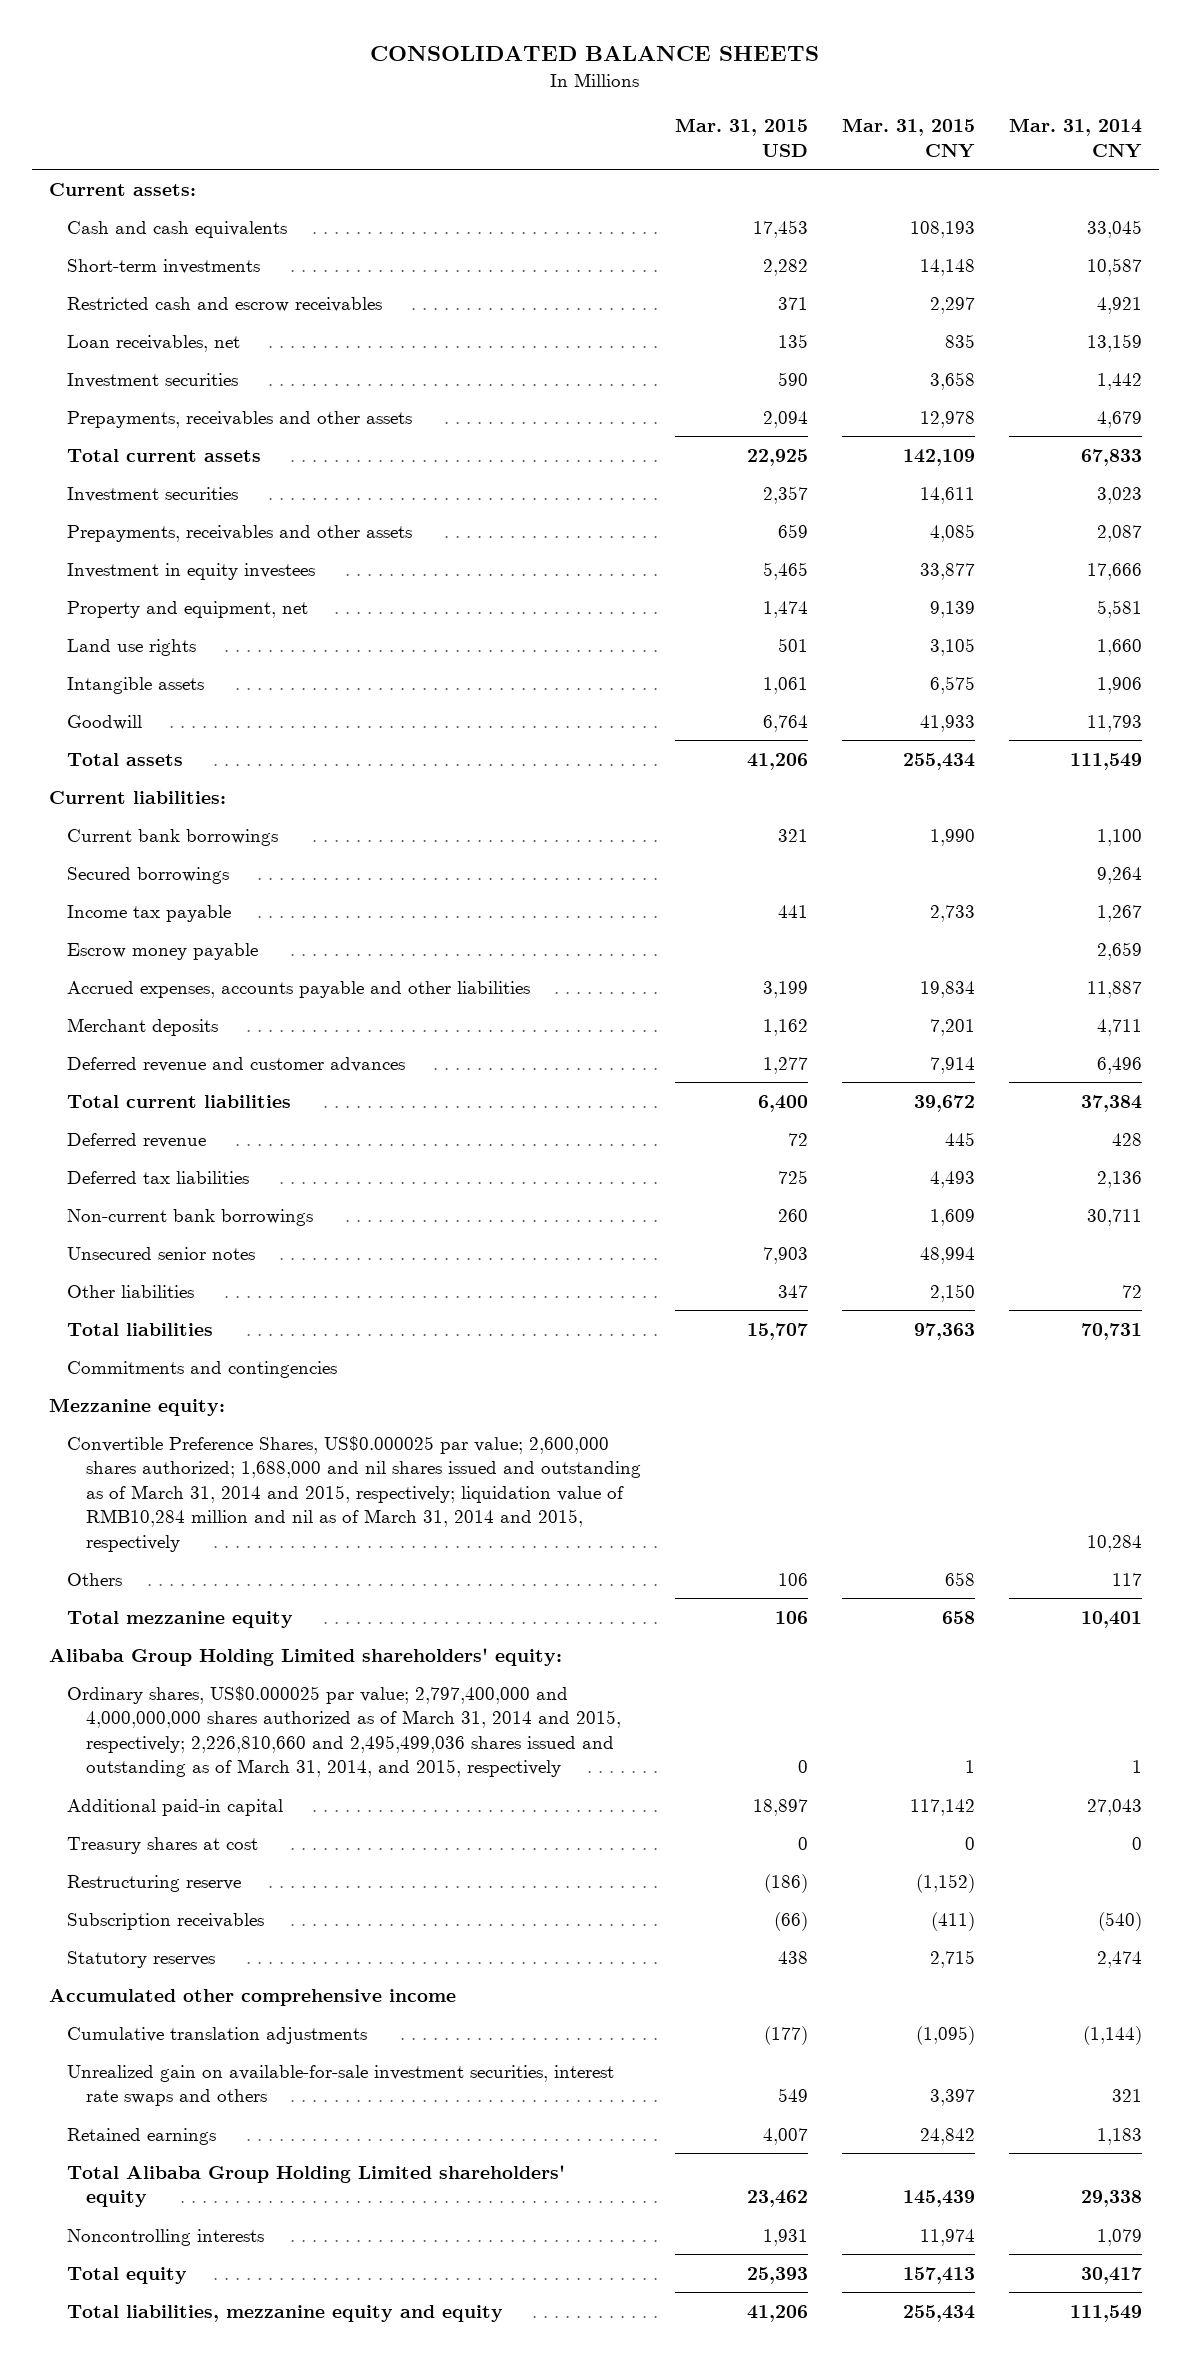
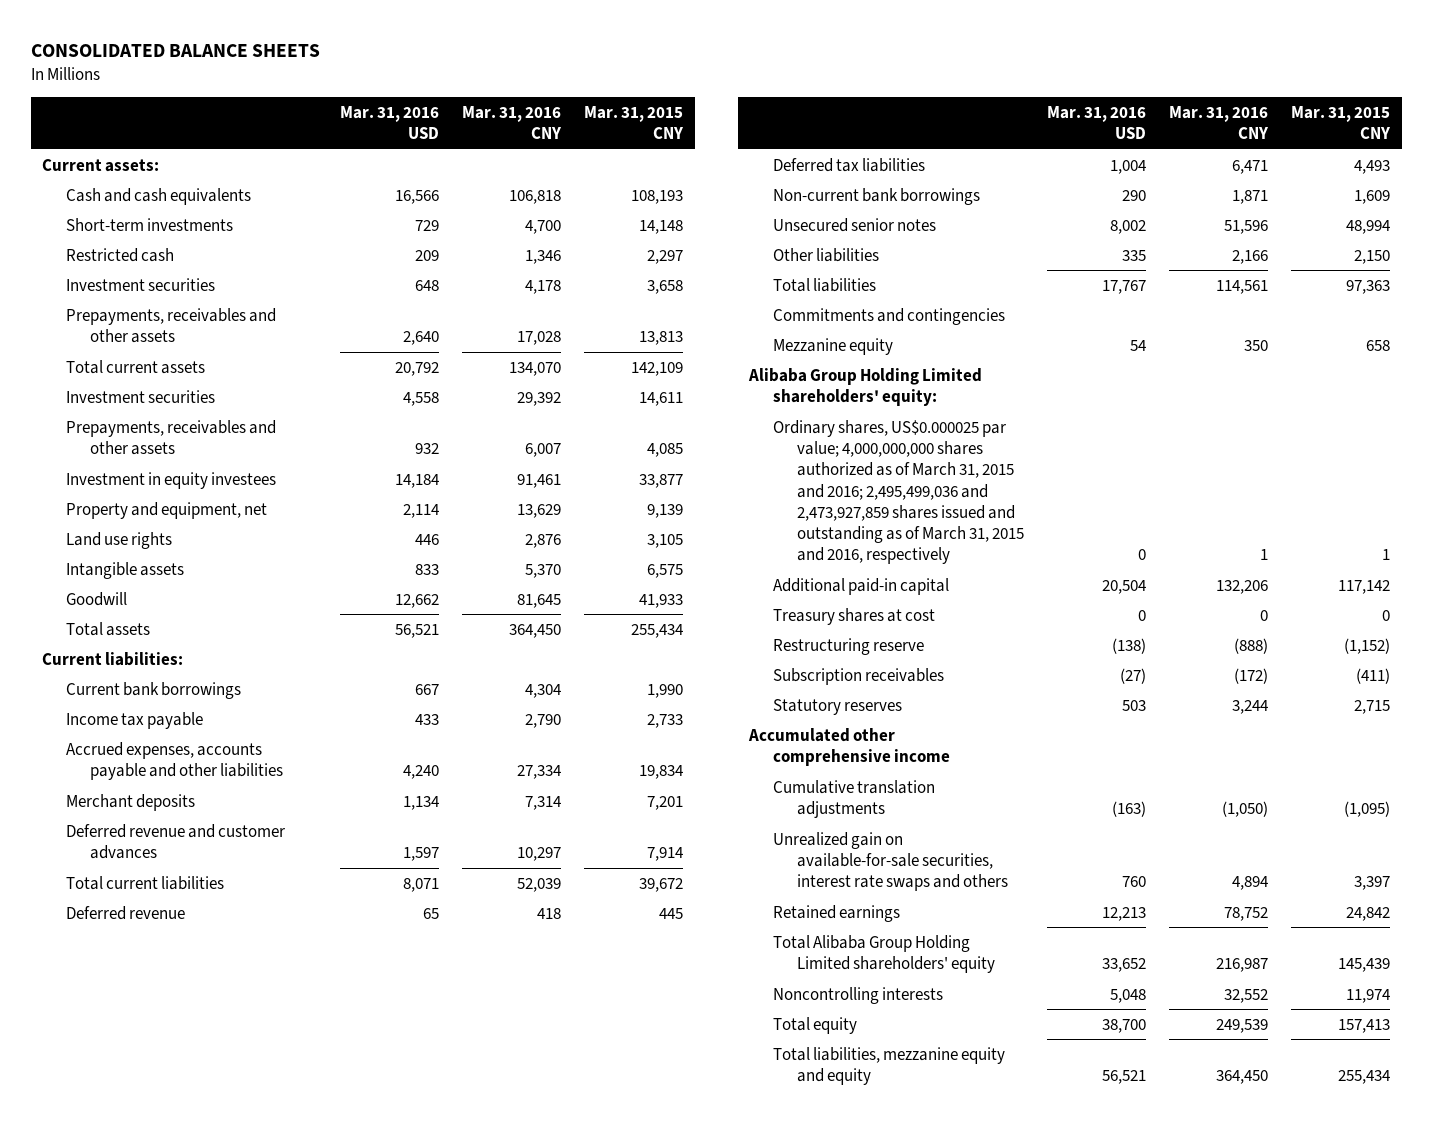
[674,118,808,157] Mar. 31, 2015 USD -> none
[1008,118,1142,158] Mar. 31, 2014 CNY -> none
none -> [340,105,440,140] Mar. 31, 2016 USD
none -> [462,105,563,140] Mar. 31, 2016 CNY
[67,334,241,352] Loan receivables, net -> none
[67,296,383,312] Restricted cash and escrow receivables -> [66,247,175,262] Restricted cash
[919,410,975,428] 12,978 -> [639,331,684,346] 13,813
[67,866,230,884] Secured borrowings -> none
[67,942,259,960] Escrow money payable -> none
[48,1397,225,1416] Mezzanine equity: -> none
[67,1435,641,1552] Convertible Preference Shares, US$0.000025 par value; 2,600,000 shares authorized; 1,688,000 and nil shares issued and outstanding as of March 31, 2014 and 2015, respectively; liquidation value of RMB10,284 million and nil as of March 31, 2014 and 2015, respectively -> none
[67,1572,123,1586] Others -> none
[67,1610,294,1628] Total mezzanine equity -> [773,337,894,355] Mezzanine equity
[67,1685,621,1778] Ordinary shares, US$0.000025 par value; 2,797,400,000 and 4,000,000,000 shares authorized as of March 31, 2014 and 2015, respectively; 2,226,810,660 and 2,495,499,036 shares issued and outstanding as of March 31, 2014, and 2015, respectively -> [773,419,1024,565] Ordinary shares, US$0.000025 par value; 4,000,000,000 shares authorized as of March 31, 2015 and 2016; 2,495,499,036 and 2,473,927,859 shares issued and outstanding as of March 31, 2015 and 2016, respectively
[67,2064,615,2107] Unrealized gain on available-for-sale investment securities, interest rate swaps and others -> [773,831,1008,892] Unrealized gain on available-for-sale securities, interest rate swaps and others

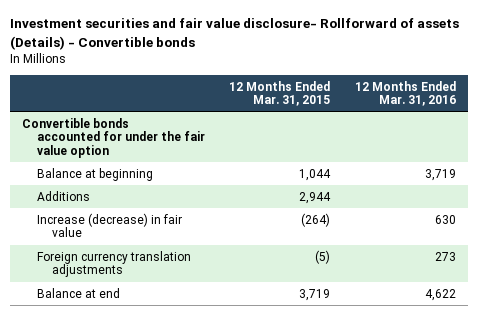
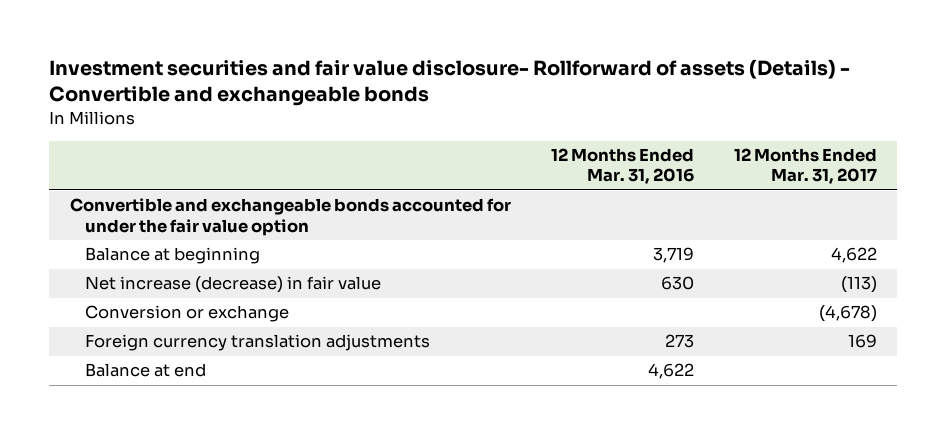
[9,18,459,50] Investment securities and fair value disclosure- Rollforward of assets (Details) - Convertible bonds -> [49,59,851,107] Investment securities and fair value disclosure- Rollforward of assets (Details) - Convertible and exchangeable bonds
[229,80,331,107] 12 Months Ended Mar. 31, 2015 -> none
none -> [734,148,878,185] 12 Months Ended Mar. 31, 2017
[22,117,205,159] Convertible bonds accounted for under the fair value option -> [69,198,511,236] Convertible and exchangeable bonds accounted for under the fair value option
[36,190,90,201] Additions -> none
[36,212,182,238] Increase (decrease) in fair value -> [85,276,382,294] Net increase (decrease) in fair value
none -> [85,305,290,323] Conversion or exchange

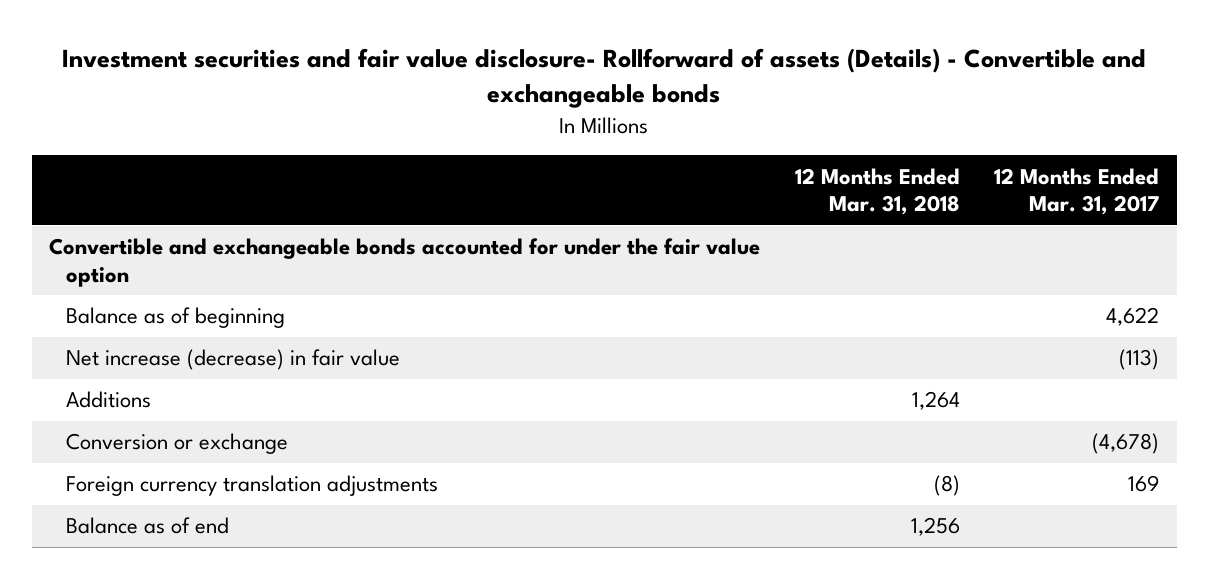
[550,148,694,185] 12 Months Ended Mar. 31, 2016 -> none
none -> [794,167,960,216] 12 Months Ended Mar. 31, 2018
[85,247,261,265] Balance at beginning -> [65,307,285,329] Balance as of beginning
none -> [65,391,151,409] Additions
[85,363,207,378] Balance at end -> [65,517,229,535] Balance as of end

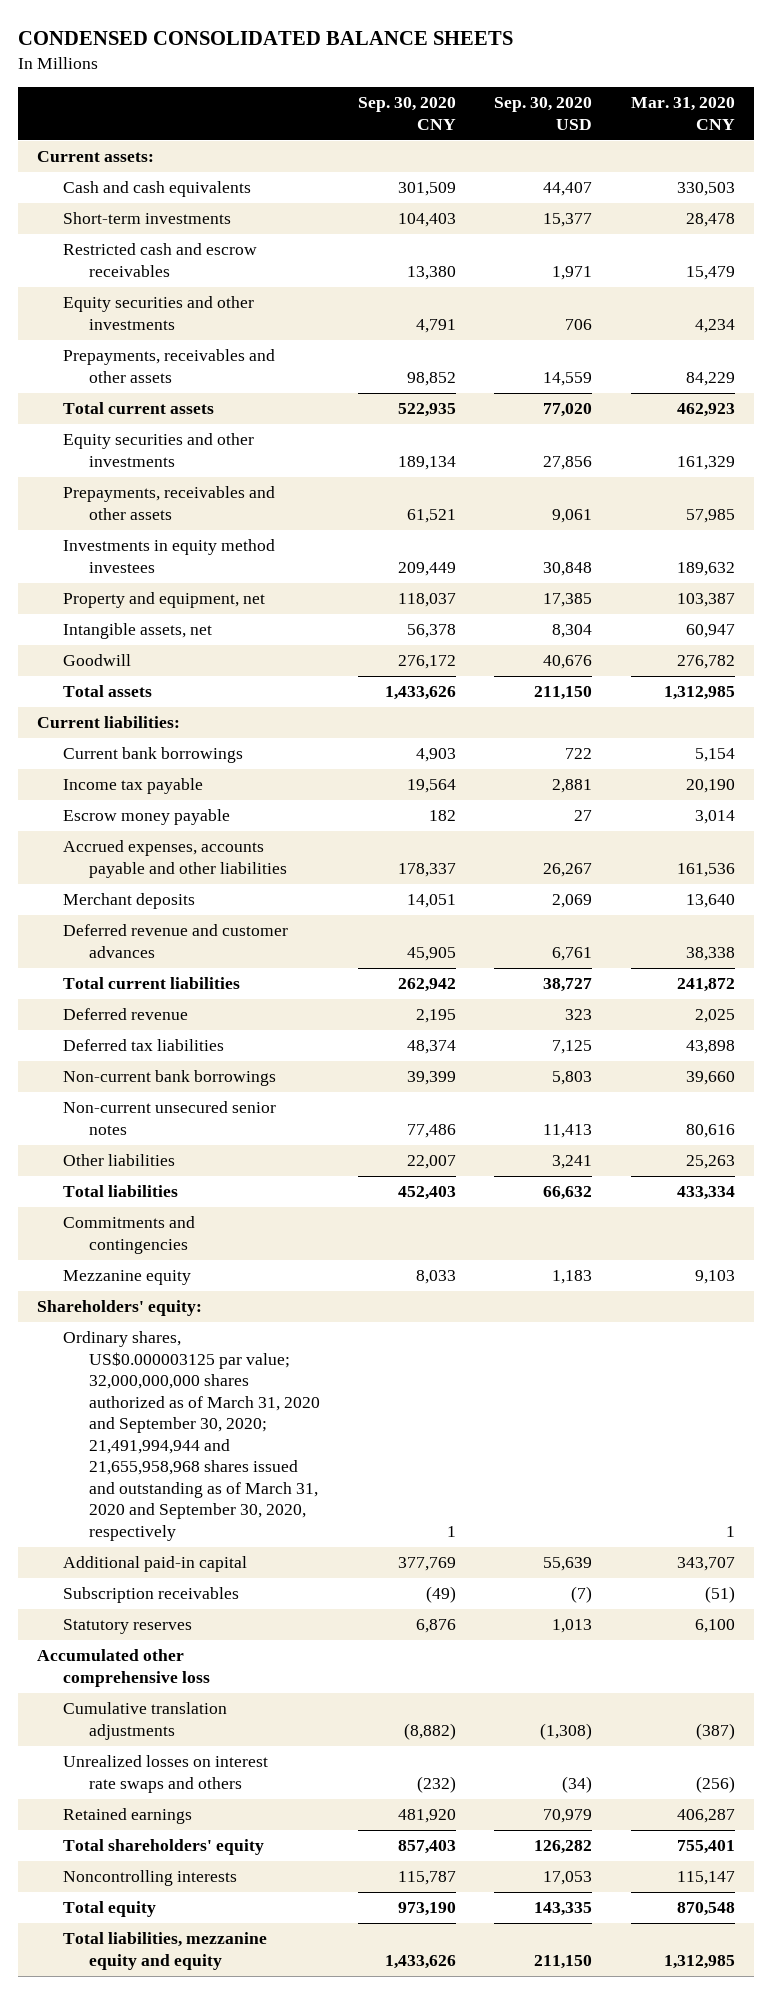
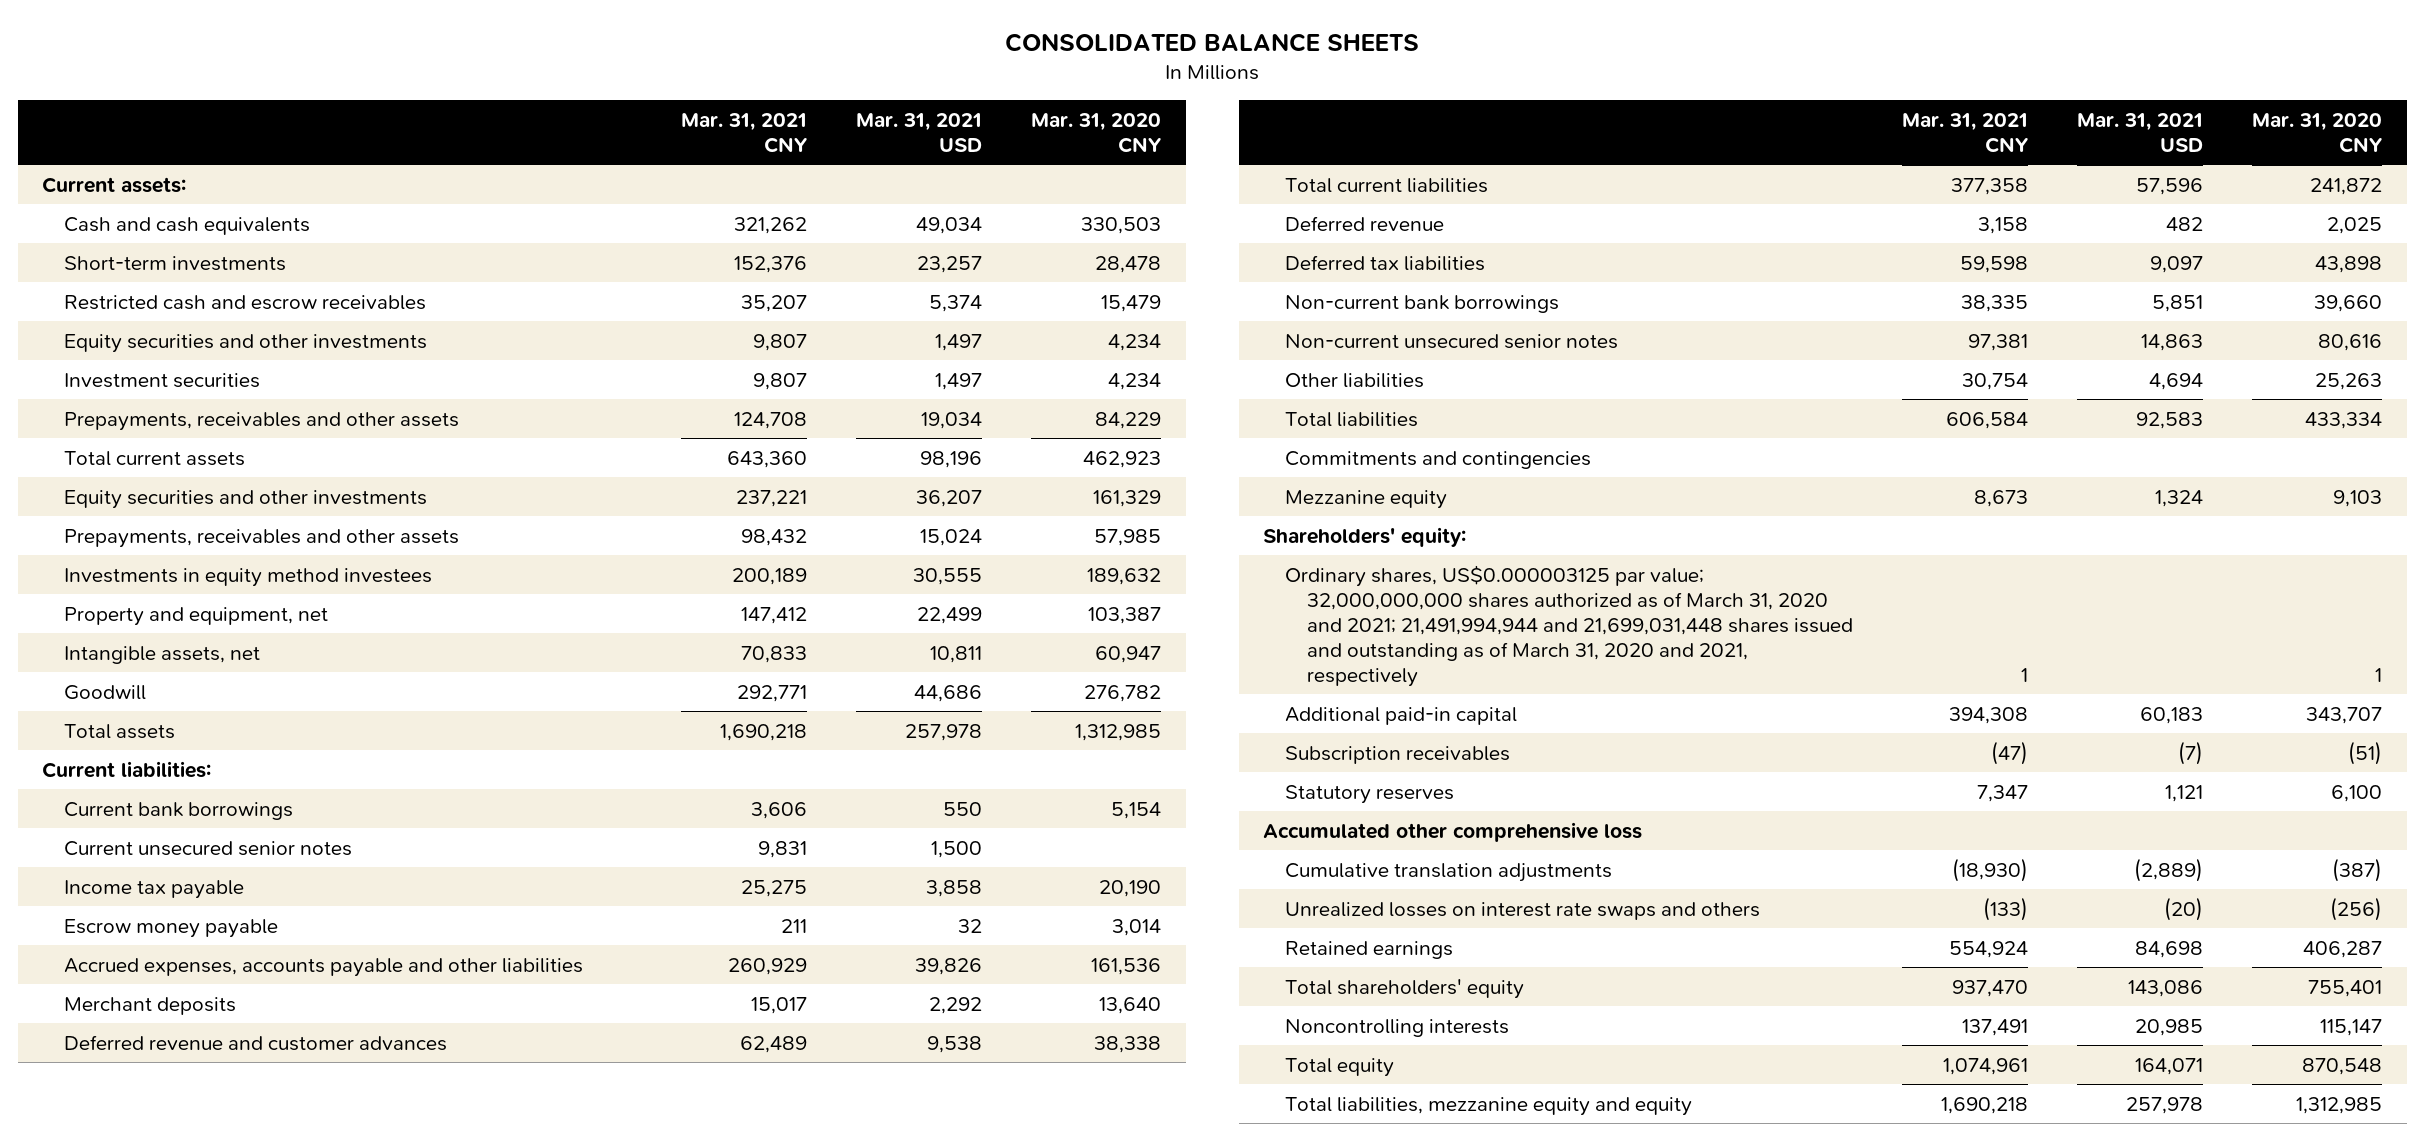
[17,31,513,46] CONDENSED CONSOLIDATED BALANCE SHEETS -> [1005,32,1420,52] CONSOLIDATED BALANCE SHEETS
[358,97,457,130] Sep. 30, 2020 CNY -> none
[494,97,593,130] Sep. 30, 2020 USD -> none
none -> [681,112,809,154] Mar. 31, 2021 CNY
none -> [856,112,983,153] Mar. 31, 2021 USD
none -> [64,372,261,388] Investment securities
none -> [64,840,353,856] Current unsecured senior notes
[62,1331,320,1541] Ordinary shares, US$0.000003125 par value; 32,000,000,000 shares authorized as of March 31, 2020 and September 30, 2020; 21,491,994,944 and 21,655,958,968 shares issued and outstanding as of March 31, 2020 and September 30, 2020, respectively -> [1285,564,1854,688] Ordinary shares, US$0.000003125 par value; 32,000,000,000 shares authorized as of March 31, 2020 and 2021; 21,491,994,944 and 21,699,031,448 shares issued and outstanding as of March 31, 2020 and 2021, respectively

